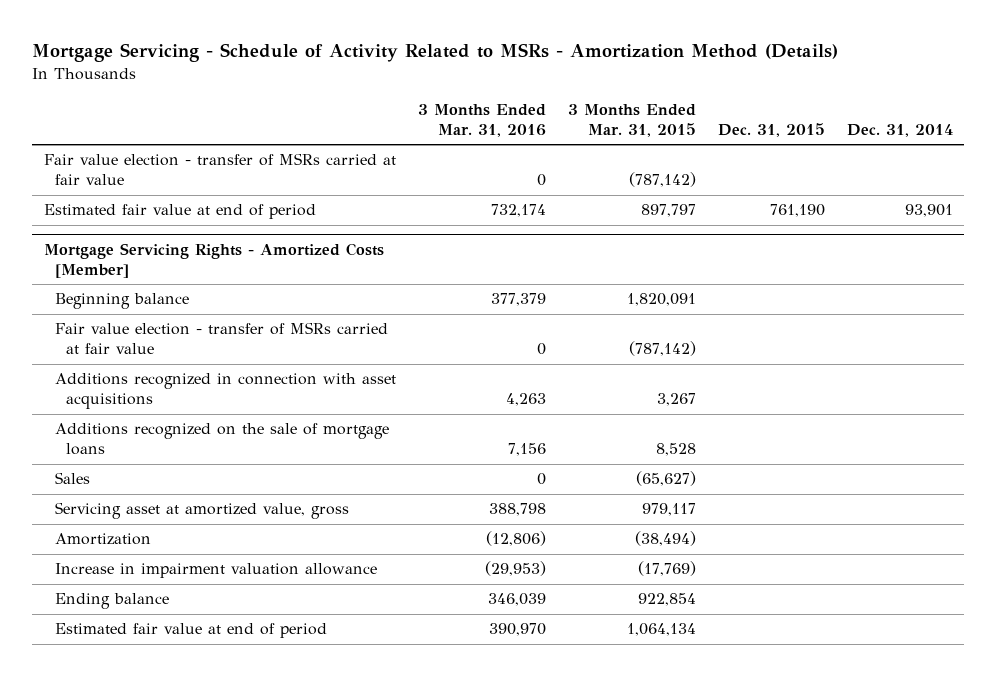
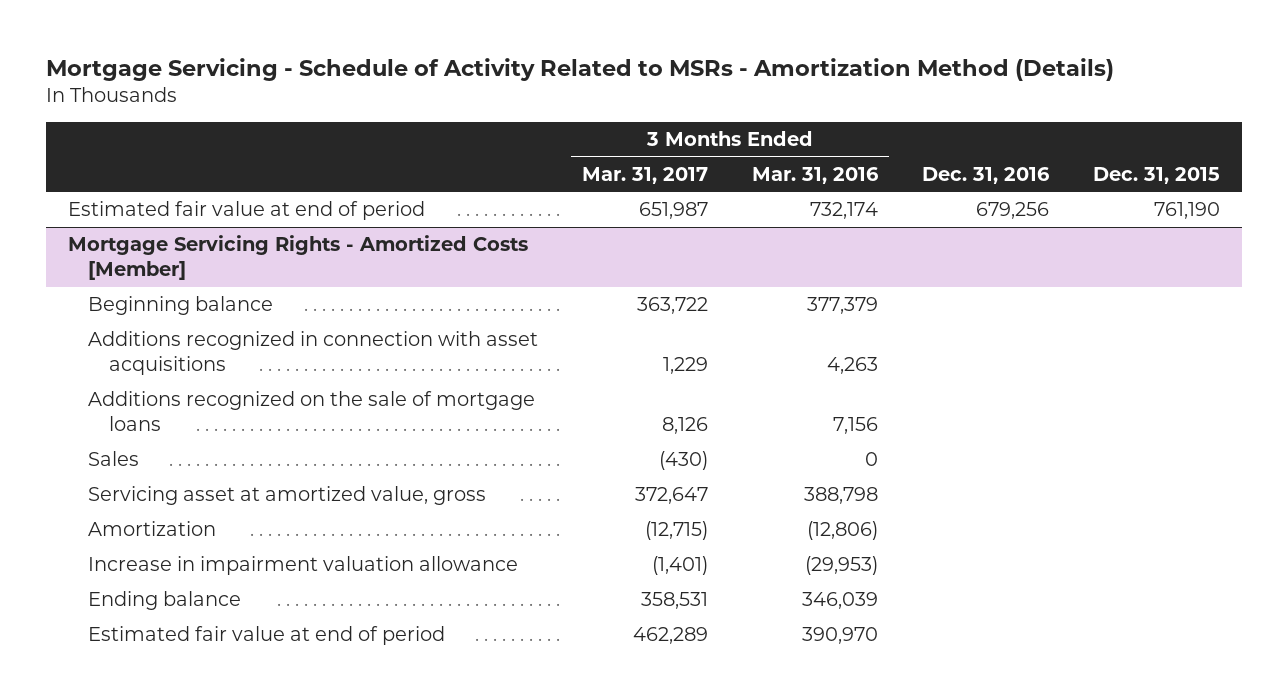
[568,103,697,137] 3 Months Ended Mar. 31, 2015 -> none
[847,123,954,137] Dec. 31, 2014 -> none
none -> [582,166,709,184] Mar. 31, 2017
none -> [921,166,1050,184] Dec. 31, 2016
[43,153,396,186] Fair value election - transfer of MSRs carried at fair value -> none
[55,322,389,355] Fair value election - transfer of MSRs carried at fair value -> none

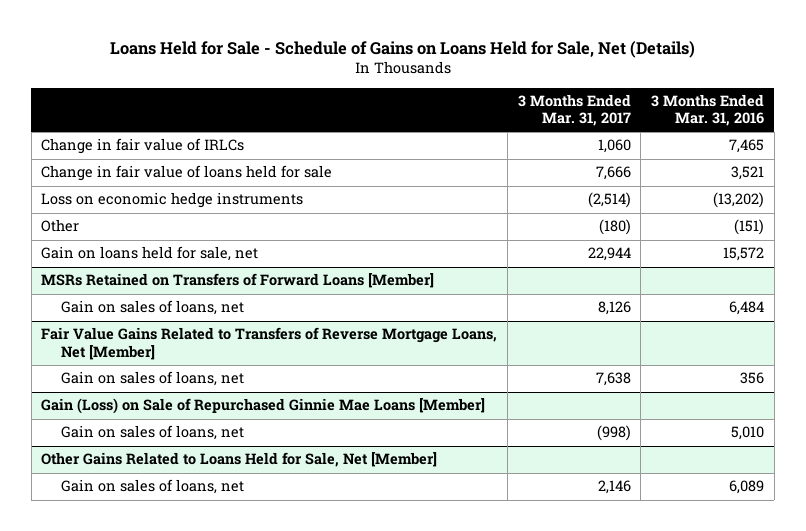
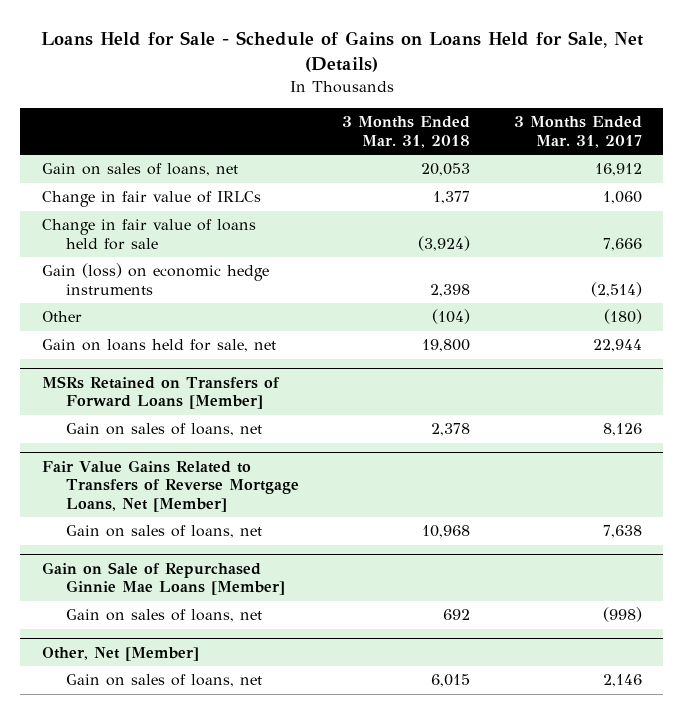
[651,94,765,127] 3 Months Ended Mar. 31, 2016 -> none
none -> [342,116,471,149] 3 Months Ended Mar. 31, 2018
none -> [41,163,238,177] Gain on sales of loans, net
[41,192,304,209] Loss on economic hedge instruments -> [41,263,269,296] Gain (loss) on economic hedge instruments
[41,398,486,415] Gain (Loss) on Sale of Repurchased Ginnie Mae Loans [Member] -> [41,561,285,596] Gain on Sale of Repurchased Ginnie Mae Loans [Member]
[41,452,438,468] Other Gains Related to Loans Held for Sale, Net [Member] -> [41,646,199,661] Other, Net [Member]

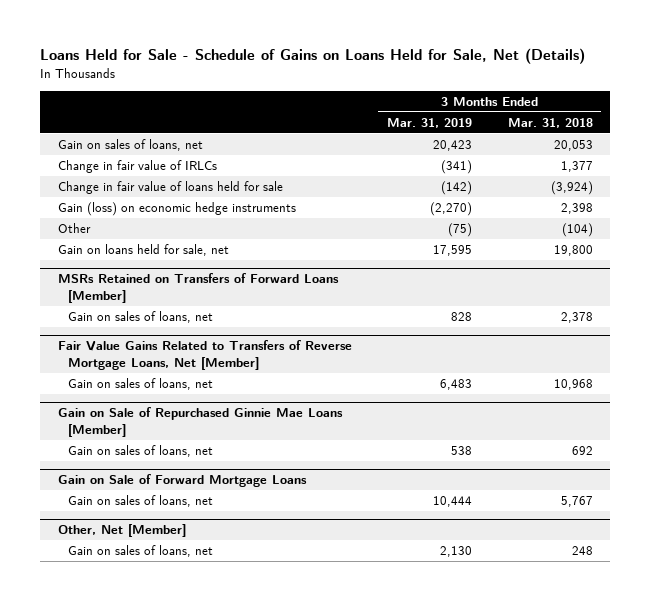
[513,116,642,149] 3 Months Ended Mar. 31, 2017 -> none
none -> [387,117,473,128] Mar. 31, 2019
none -> [57,474,307,488] Gain on Sale of Forward Mortgage Loans
none -> [67,495,213,508] Gain on sales of loans, net
[431,674,471,688] 6,015 -> [571,546,593,556] 248

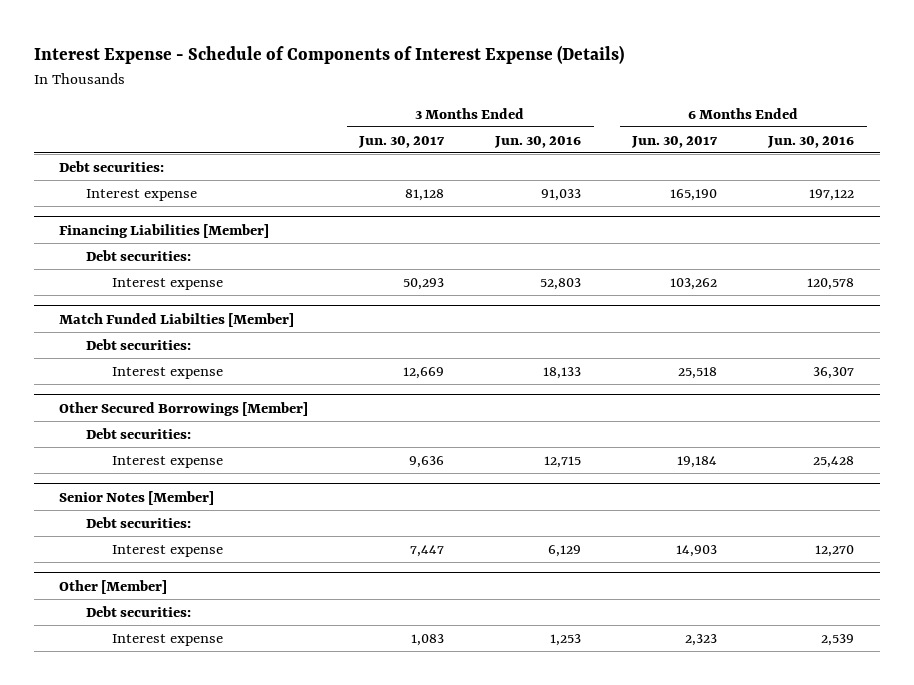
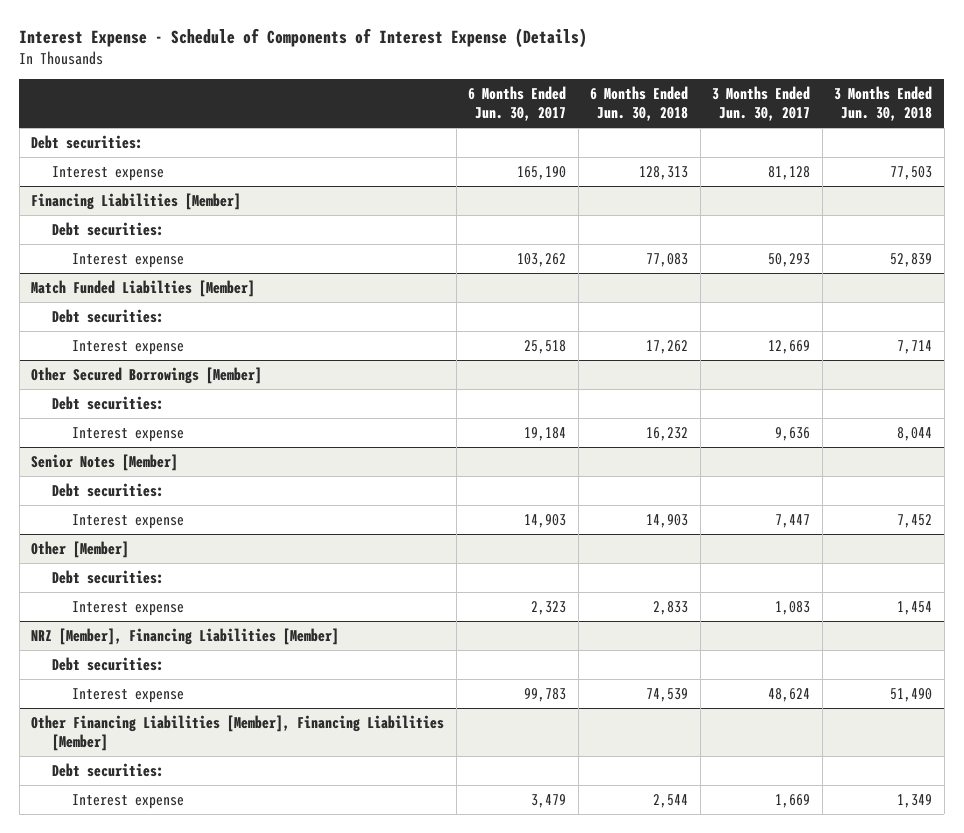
[494,135,582,148] Jun. 30, 2016 -> none
[767,135,855,148] Jun. 30, 2016 -> none
none -> [590,86,689,122] 6 Months Ended Jun. 30, 2018
none -> [834,86,933,122] 3 Months Ended Jun. 30, 2018
none -> [31,627,340,645] NRZ [Member], Financing Liabilities [Member]
none -> [51,656,164,671] Debt securities:
none -> [72,687,185,703] Interest expense
none -> [31,714,445,752] Other Financing Liabilities [Member], Financing Liabilities [Member]
none -> [51,762,164,777] Debt securities:
none -> [72,793,185,809] Interest expense

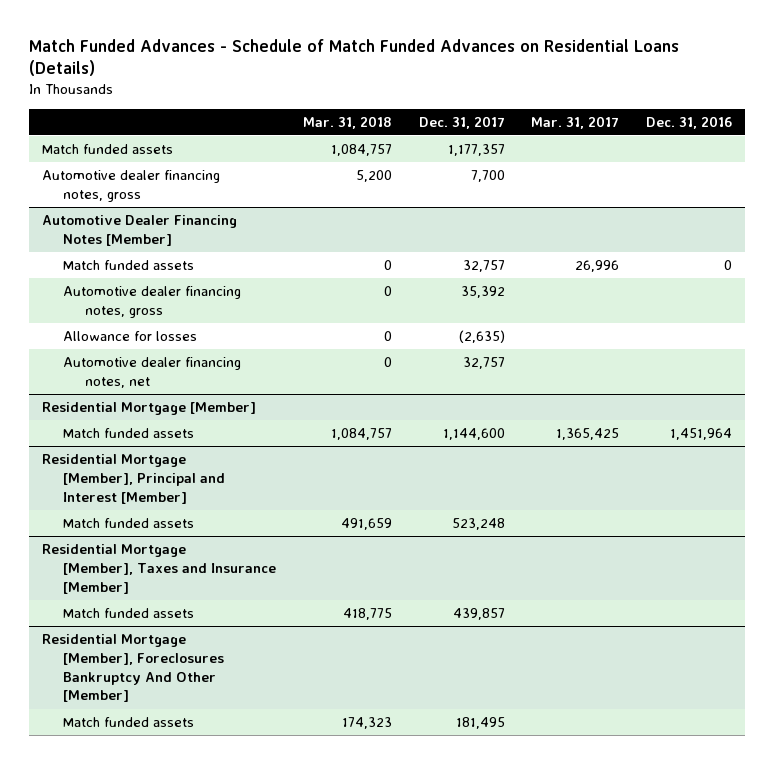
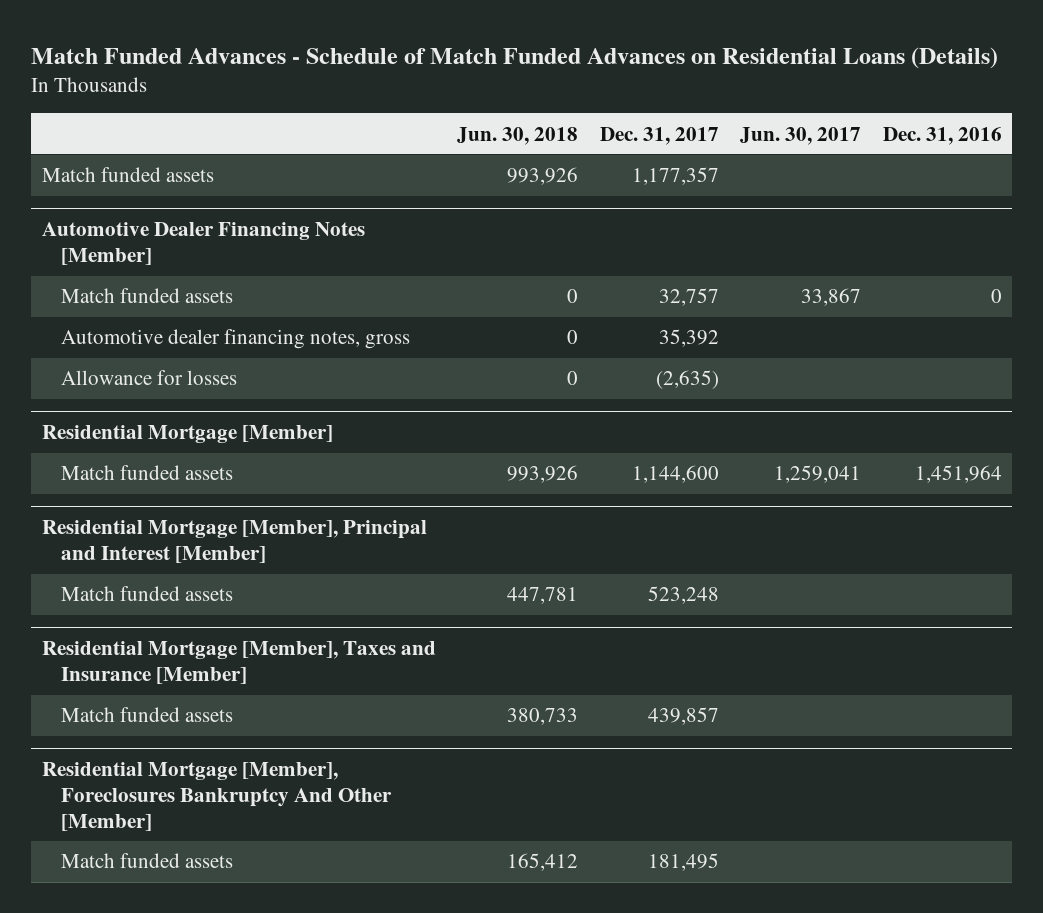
[303,115,393,129] Mar. 31, 2018 -> none
[531,115,620,129] Mar. 31, 2017 -> none
none -> [457,126,579,145] Jun. 30, 2018
none -> [740,126,862,145] Jun. 30, 2017
[42,169,221,202] Automotive dealer financing notes, gross -> none
[63,356,242,388] Automotive dealer financing notes, net -> none

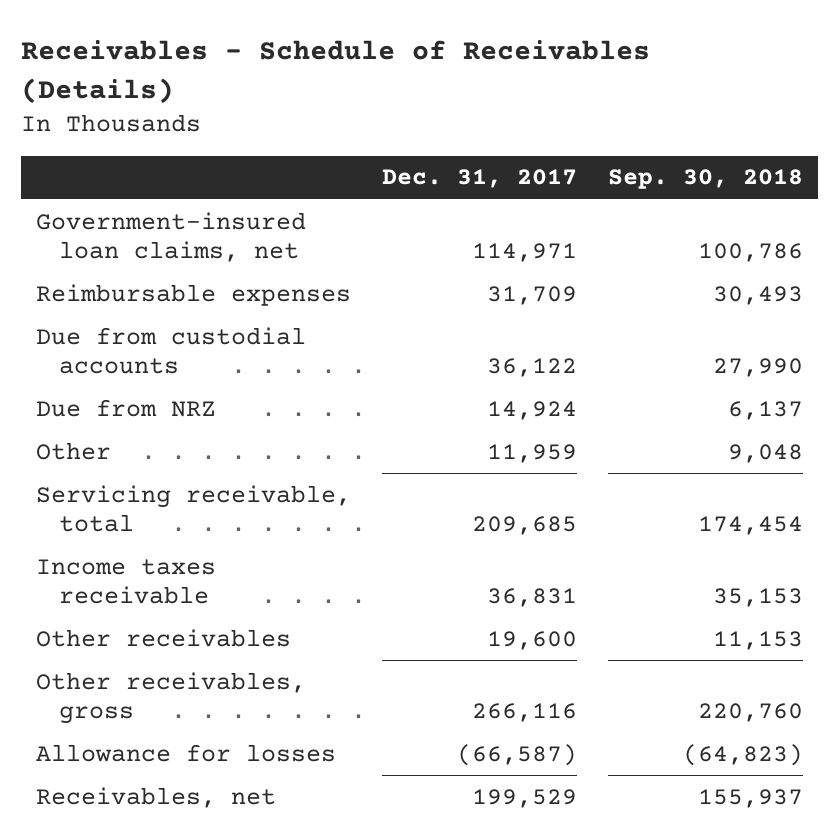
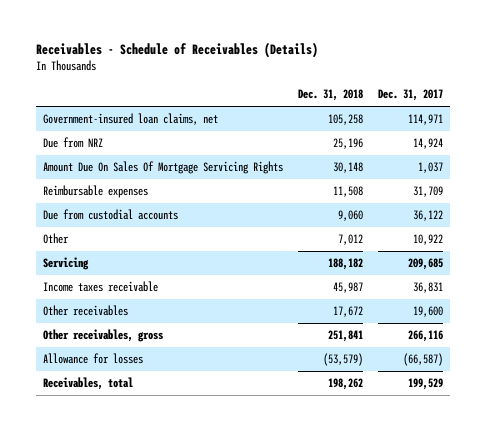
[607,169,803,190] Sep. 30, 2018 -> none
none -> [297,89,363,102] Dec. 31, 2018
[35,398,216,417] Due from NRZ -> [43,137,104,149] Due from NRZ
none -> [43,161,284,175] Amount Due On Sales Of Mortgage Servicing Rights
[486,443,577,463] 11,959 -> [412,234,443,246] 10,922
[35,484,351,533] Servicing receivable, total -> [43,257,90,271] Servicing
[35,786,276,808] Receivables, net -> [43,377,134,391] Receivables, total

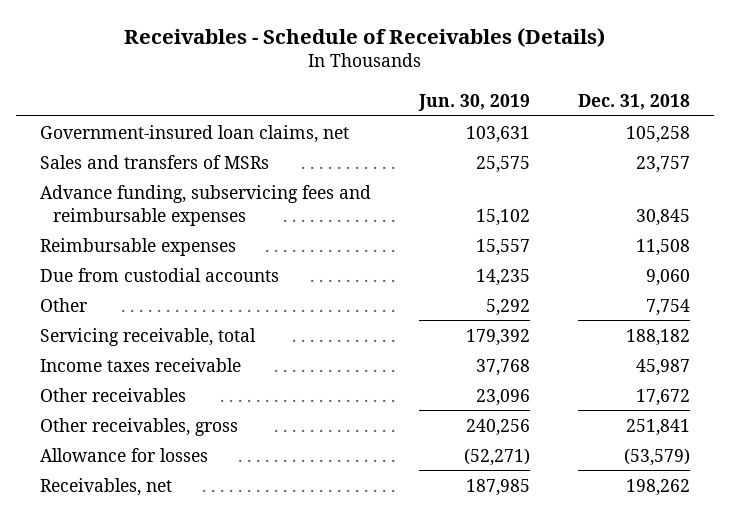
[377,89,443,102] Dec. 31, 2017 -> none
none -> [417,93,530,111] Jun. 30, 2019
[43,137,104,149] Due from NRZ -> none
[43,161,284,175] Amount Due On Sales Of Mortgage Servicing Rights -> none
none -> [40,154,270,169] Sales and transfers of MSRs
none -> [40,184,372,226] Advance funding, subservicing fees and reimbursable expenses
[337,234,363,246] 7,012 -> [645,298,690,316] 7,754
[43,257,90,271] Servicing -> [40,327,257,346] Servicing receivable, total
[43,377,134,391] Receivables, total -> [40,477,173,496] Receivables, net

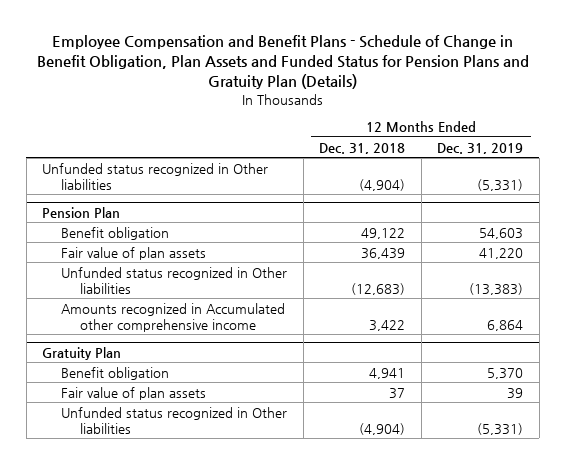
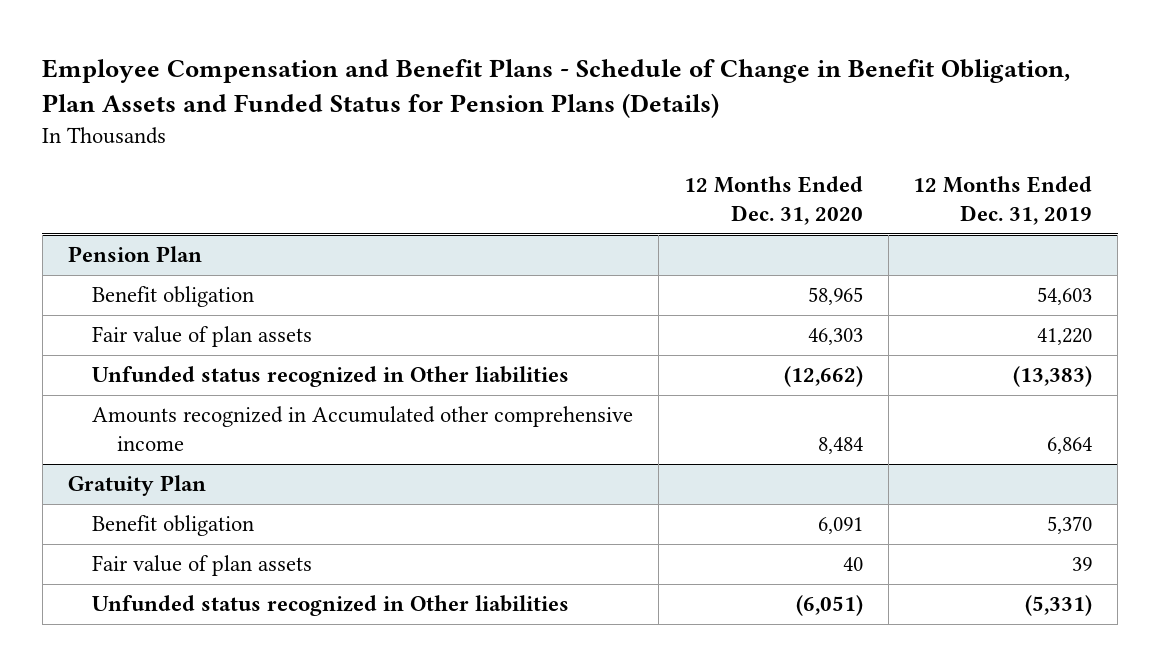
[36,35,529,90] Employee Compensation and Benefit Plans - Schedule of Change in Benefit Obligation, Plan Assets and Funded Status for Pension Plans and Gratuity Plan (Details) -> [42,59,1071,119] Employee Compensation and Benefit Plans - Schedule of Change in Benefit Obligation, Plan Assets and Funded Status for Pension Plans (Details)
[319,142,406,154] Dec. 31, 2018 -> none
none -> [683,176,863,226] 12 Months Ended Dec. 31, 2020
[42,162,269,190] Unfunded status recognized in Other liabilities -> none

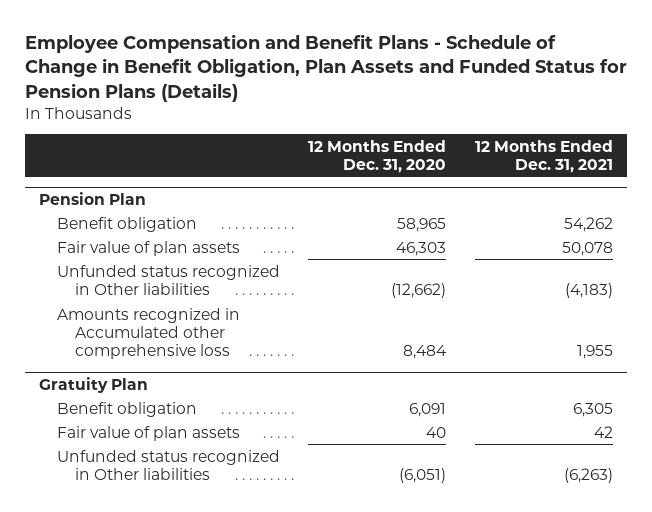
[913,176,1093,226] 12 Months Ended Dec. 31, 2019 -> none
none -> [474,140,613,174] 12 Months Ended Dec. 31, 2021
[92,406,634,451] Amounts recognized in Accumulated other comprehensive income -> [57,307,241,360] Amounts recognized in Accumulated other comprehensive loss

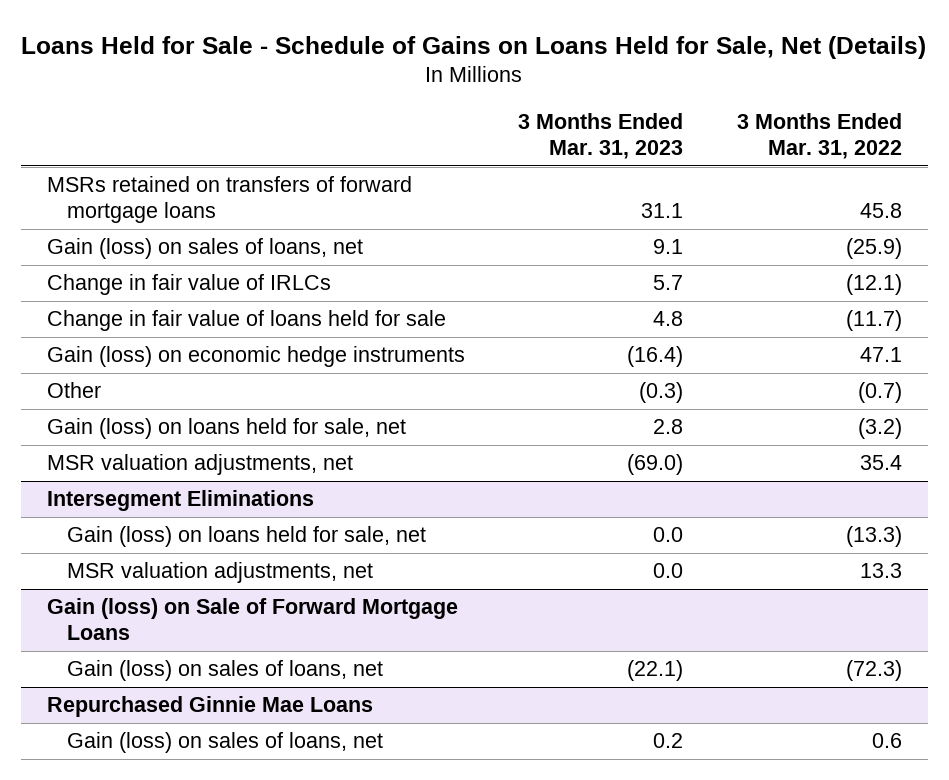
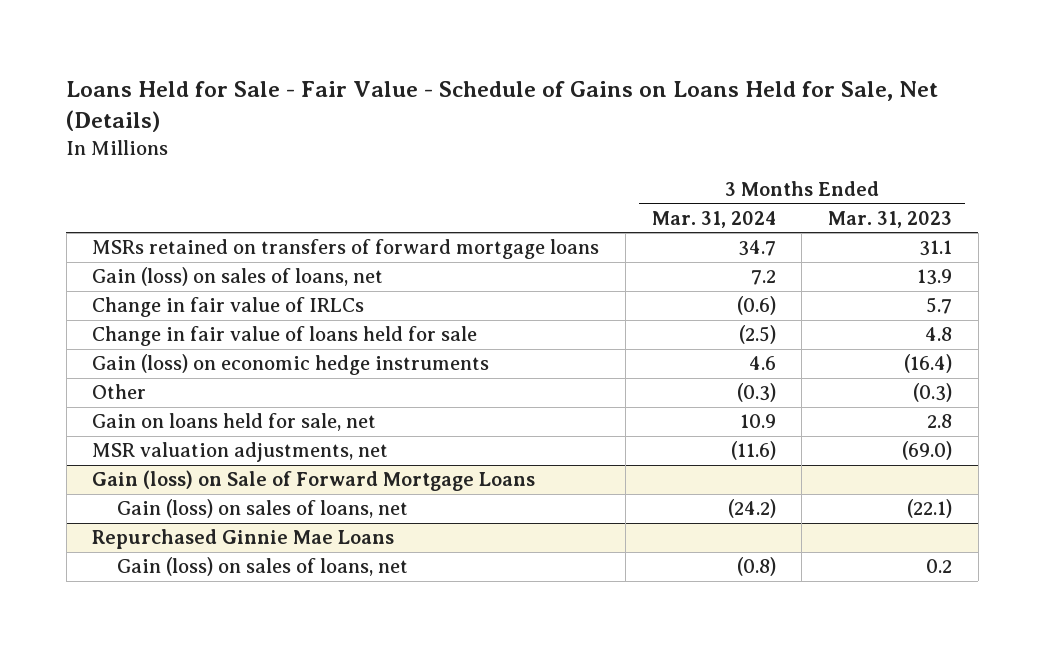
[21,35,927,59] Loans Held for Sale - Schedule of Gains on Loans Held for Sale, Net (Details) -> [66,80,939,132] Loans Held for Sale - Fair Value - Schedule of Gains on Loans Held for Sale, Net (Details)
[736,113,902,159] 3 Months Ended Mar. 31, 2022 -> none
none -> [651,210,776,228] Mar. 31, 2024
[653,239,684,255] 9.1 -> [916,269,952,286] 13.9
[47,418,407,440] Gain (loss) on loans held for sale, net -> [92,413,377,432] Gain on loans held for sale, net
[47,490,315,512] Intersegment Eliminations -> none
[66,526,426,548] Gain (loss) on loans held for sale, net -> none
[66,562,373,584] MSR valuation adjustments, net -> none

